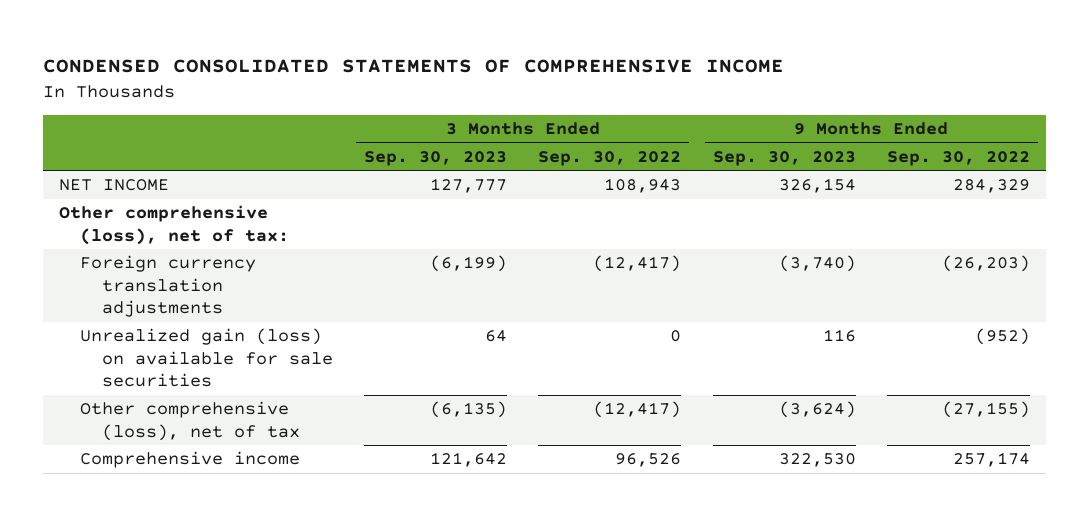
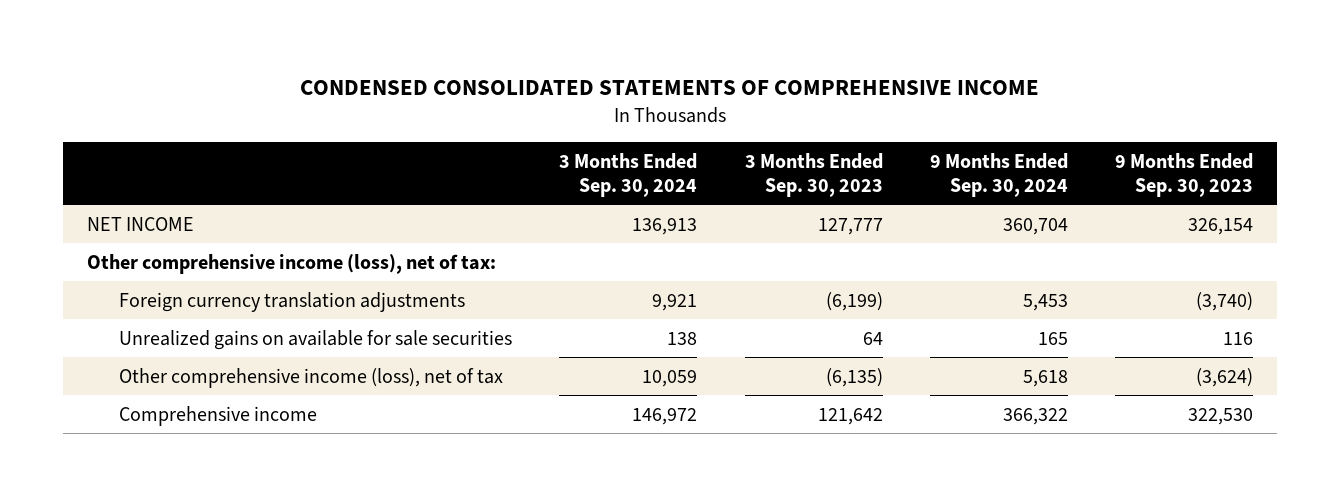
[538,150,682,166] Sep. 30, 2022 -> none
[887,150,1031,166] Sep. 30, 2022 -> none
none -> [559,152,698,197] 3 Months Ended Sep. 30, 2024
none -> [929,152,1068,197] 9 Months Ended Sep. 30, 2024
[59,205,290,245] Other comprehensive (loss), net of tax: -> [87,253,497,274] Other comprehensive income (loss), net of tax:
[80,328,333,388] Unrealized gain (loss) on available for sale securities -> [119,329,513,350] Unrealized gains on available for sale securities
[80,401,300,441] Other comprehensive (loss), net of tax -> [119,367,504,388] Other comprehensive income (loss), net of tax

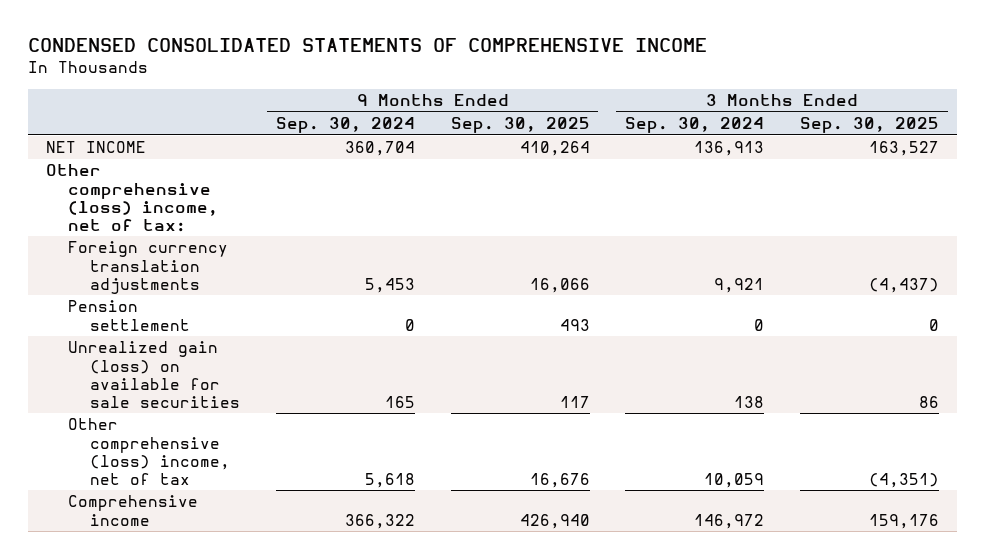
[744,152,883,197] 3 Months Ended Sep. 30, 2023 -> none
[1115,152,1254,197] 9 Months Ended Sep. 30, 2023 -> none
none -> [450,117,590,134] Sep. 30, 2025
none -> [800,117,940,134] Sep. 30, 2025
[87,253,497,274] Other comprehensive income (loss), net of tax: -> [46,164,218,232] Other comprehensive (loss) income, net of tax:
none -> [67,300,190,331] Pension settlement
[119,329,513,350] Unrealized gains on available for sale securities -> [67,341,240,408] Unrealized gain (loss) on available for sale securities
[119,367,504,388] Other comprehensive income (loss), net of tax -> [67,418,230,485] Other comprehensive (loss) income, net of tax

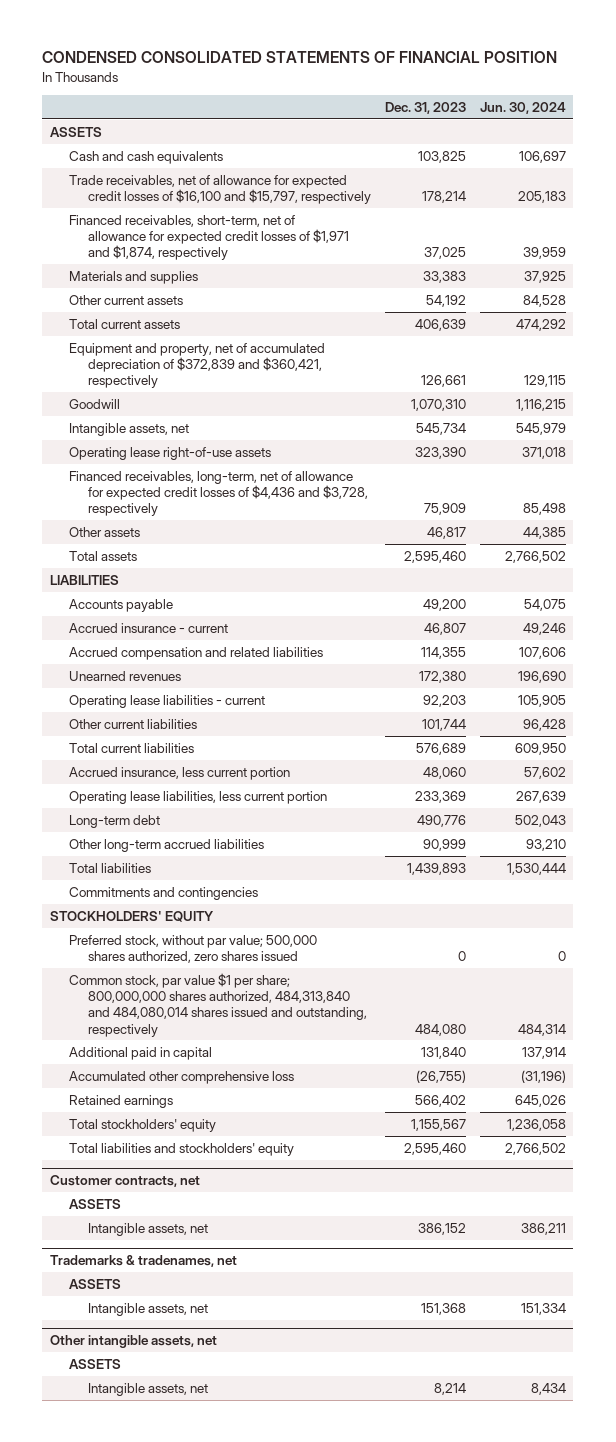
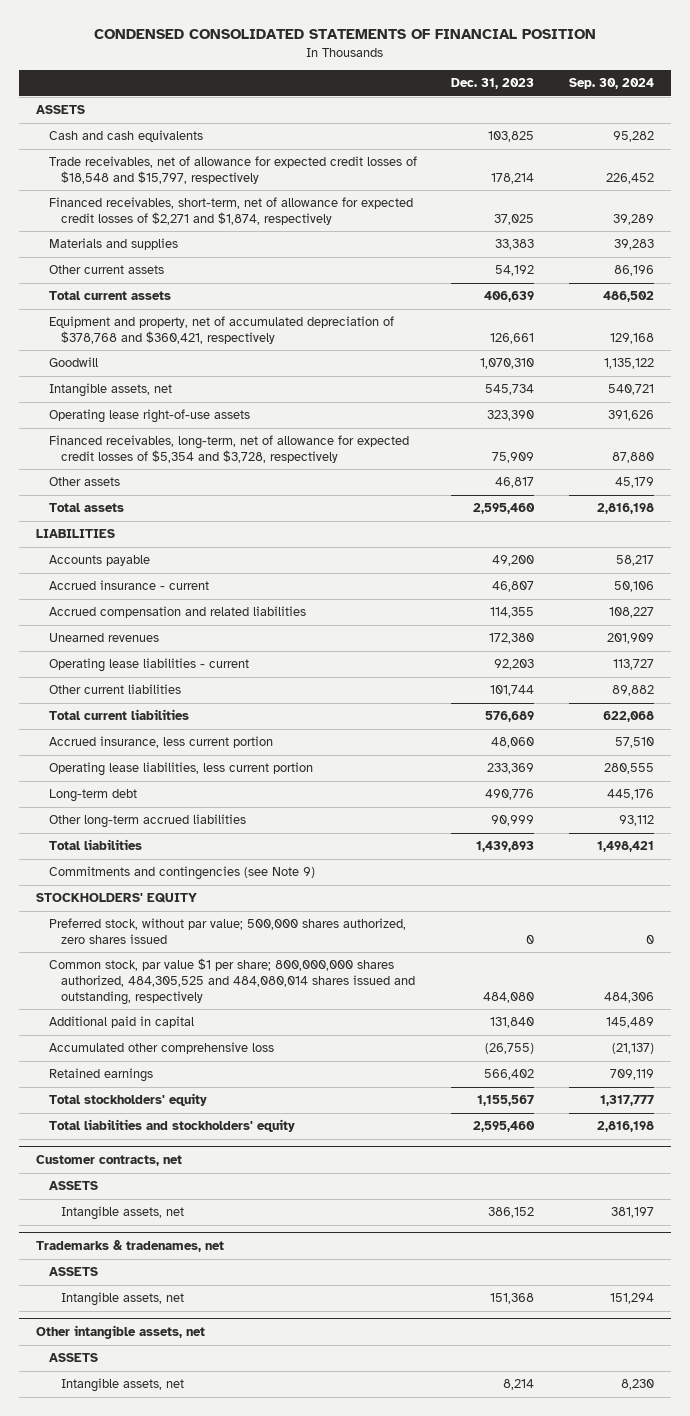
[480,102,567,115] Jun. 30, 2024 -> none
none -> [568,78,654,90] Sep. 30, 2024
[68,174,372,205] Trade receivables, net of allowance for expected credit losses of $16,100 and $15,797, respectively -> [48,156,417,184] Trade receivables, net of allowance for expected credit losses of $18,548 and $15,797, respectively
[68,214,350,261] Financed receivables, short-term, net of allowance for expected credit losses of $1,971 and $1,874, respectively -> [48,197,413,225] Financed receivables, short-term, net of allowance for expected credit losses of $2,271 and $1,874, respectively
[68,342,325,389] Equipment and property, net of accumulated depreciation of $372,839 and $360,421, respectively -> [48,316,394,344] Equipment and property, net of accumulated depreciation of $378,768 and $360,421, respectively
[68,470,369,517] Financed receivables, long-term, net of allowance for expected credit losses of $4,436 and $3,728, respectively -> [48,435,409,463] Financed receivables, long-term, net of allowance for expected credit losses of $5,354 and $3,728, respectively
[68,886,258,900] Commitments and contingencies -> [48,866,315,881] Commitments and contingencies (see Note 9)
[68,972,368,1037] Common stock, par value $1 per share; 800,000,000 shares authorized, 484,313,840 and 484,080,014 shares issued and outstanding, respectively -> [48,958,416,1005] Common stock, par value $1 per share; 800,000,000 shares authorized, 484,305,525 and 484,080,014 shares issued and outstanding, respectively

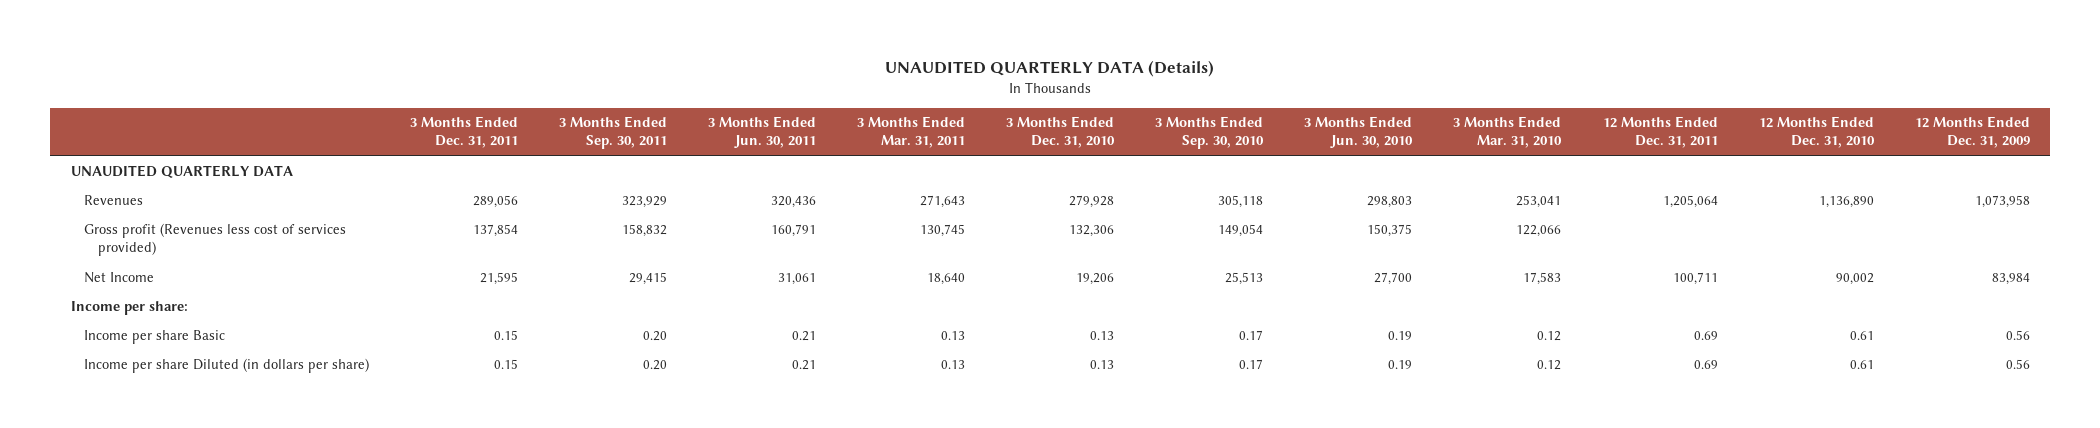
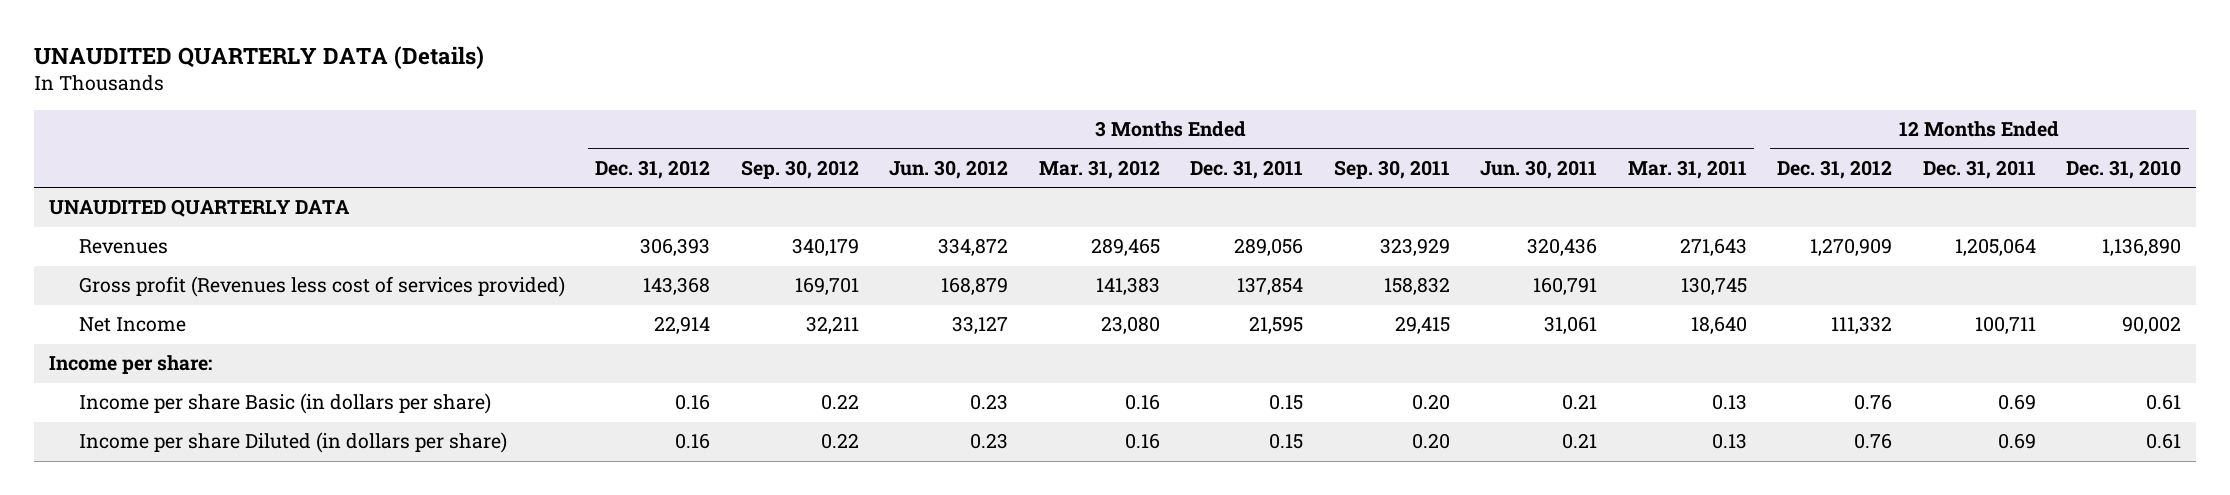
[1006,116,1116,149] 3 Months Ended Dec. 31, 2010 -> none
[1155,116,1265,150] 3 Months Ended Sep. 30, 2010 -> none
[1304,116,1414,149] 3 Months Ended Jun. 30, 2010 -> none
[1453,116,1563,149] 3 Months Ended Mar. 31, 2010 -> none
[1914,116,2030,149] 12 Months Ended Dec. 31, 2009 -> none
none -> [595,160,711,180] Dec. 31, 2012
none -> [740,160,859,180] Sep. 30, 2012
none -> [889,160,1009,180] Jun. 30, 2012
none -> [1038,160,1160,180] Mar. 31, 2012
none -> [1777,160,1893,180] Dec. 31, 2012
[84,329,226,344] Income per share Basic -> [78,393,491,415] Income per share Basic (in dollars per share)

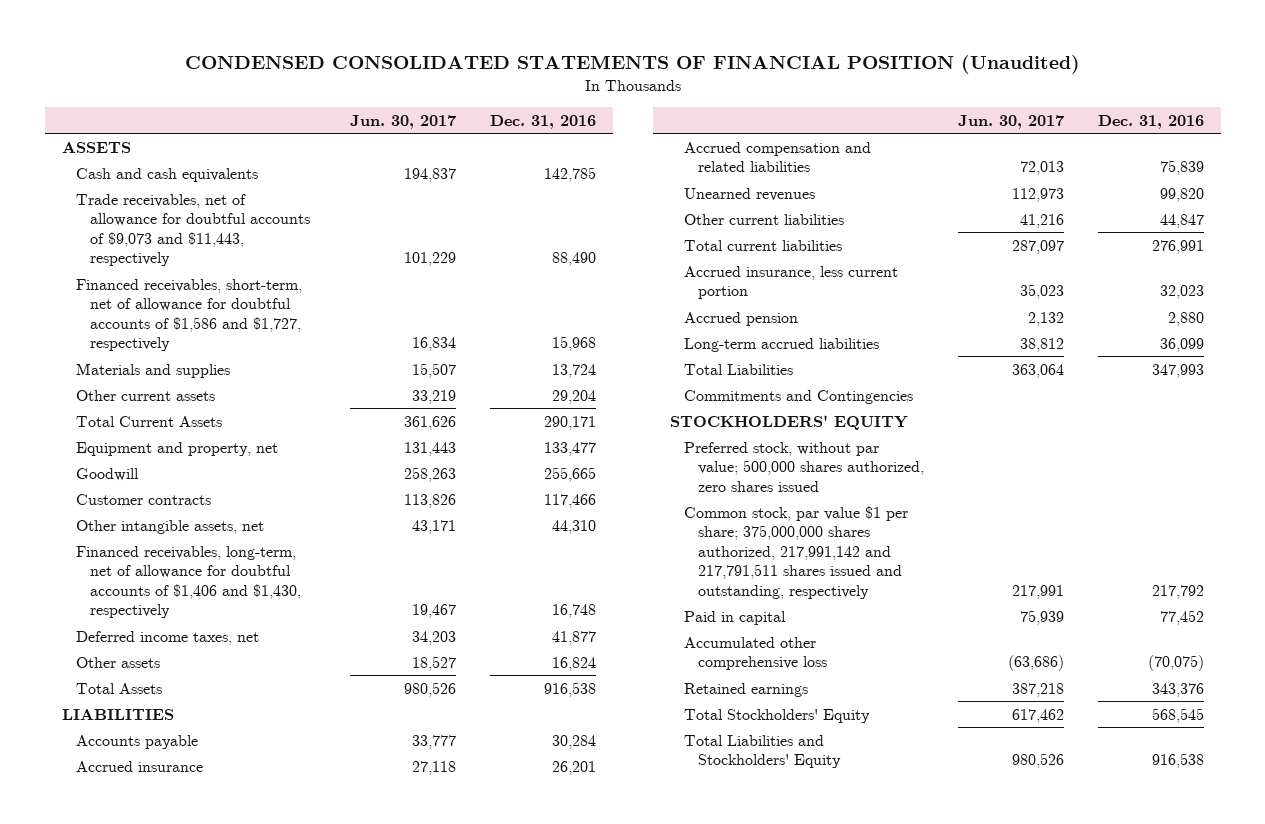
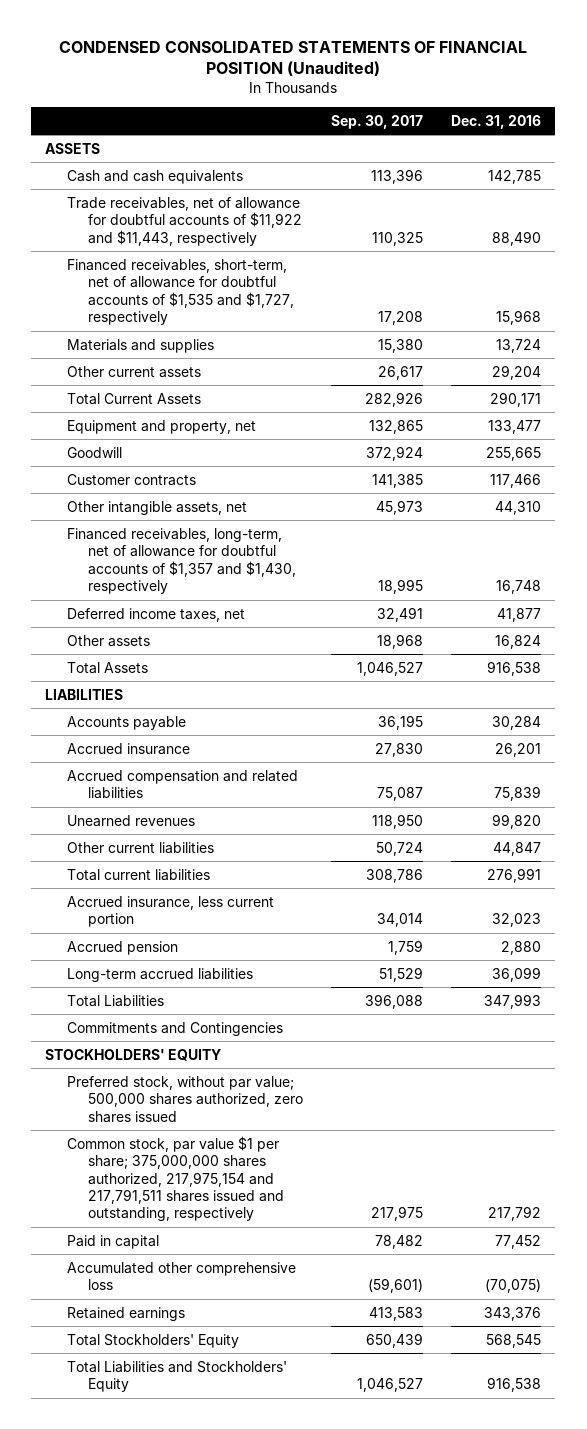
[349,114,456,129] Jun. 30, 2017 -> none
none -> [331,114,424,129] Sep. 30, 2017
[75,193,310,267] Trade receivables, net of allowance for doubtful accounts of $9,073 and $11,443, respectively -> [66,196,303,246] Trade receivables, net of allowance for doubtful accounts of $11,922 and $11,443, respectively
[75,278,302,352] Financed receivables, short-term, net of allowance for doubtful accounts of $1,586 and $1,727, respectively -> [66,258,295,325] Financed receivables, short-term, net of allowance for doubtful accounts of $1,535 and $1,727, respectively
[75,545,301,619] Financed receivables, long-term, net of allowance for doubtful accounts of $1,406 and $1,430, respectively -> [66,527,297,594] Financed receivables, long-term, net of allowance for doubtful accounts of $1,357 and $1,430, respectively
[683,505,908,599] Common stock, par value $1 per share; 375,000,000 shares authorized, 217,991,142 and 217,791,511 shares issued and outstanding, respectively -> [66,1135,285,1222] Common stock, par value $1 per share; 375,000,000 shares authorized, 217,975,154 and 217,791,511 shares issued and outstanding, respectively

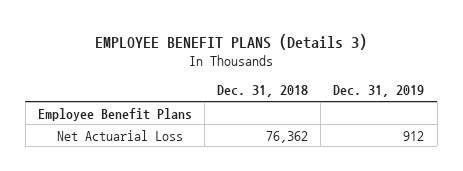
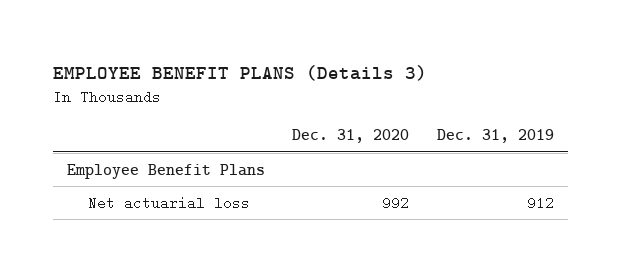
[217,85,309,98] Dec. 31, 2018 -> none
none -> [292,129,410,144] Dec. 31, 2020
[57,129,184,141] Net Actuarial Loss -> [87,195,250,210] Net actuarial loss

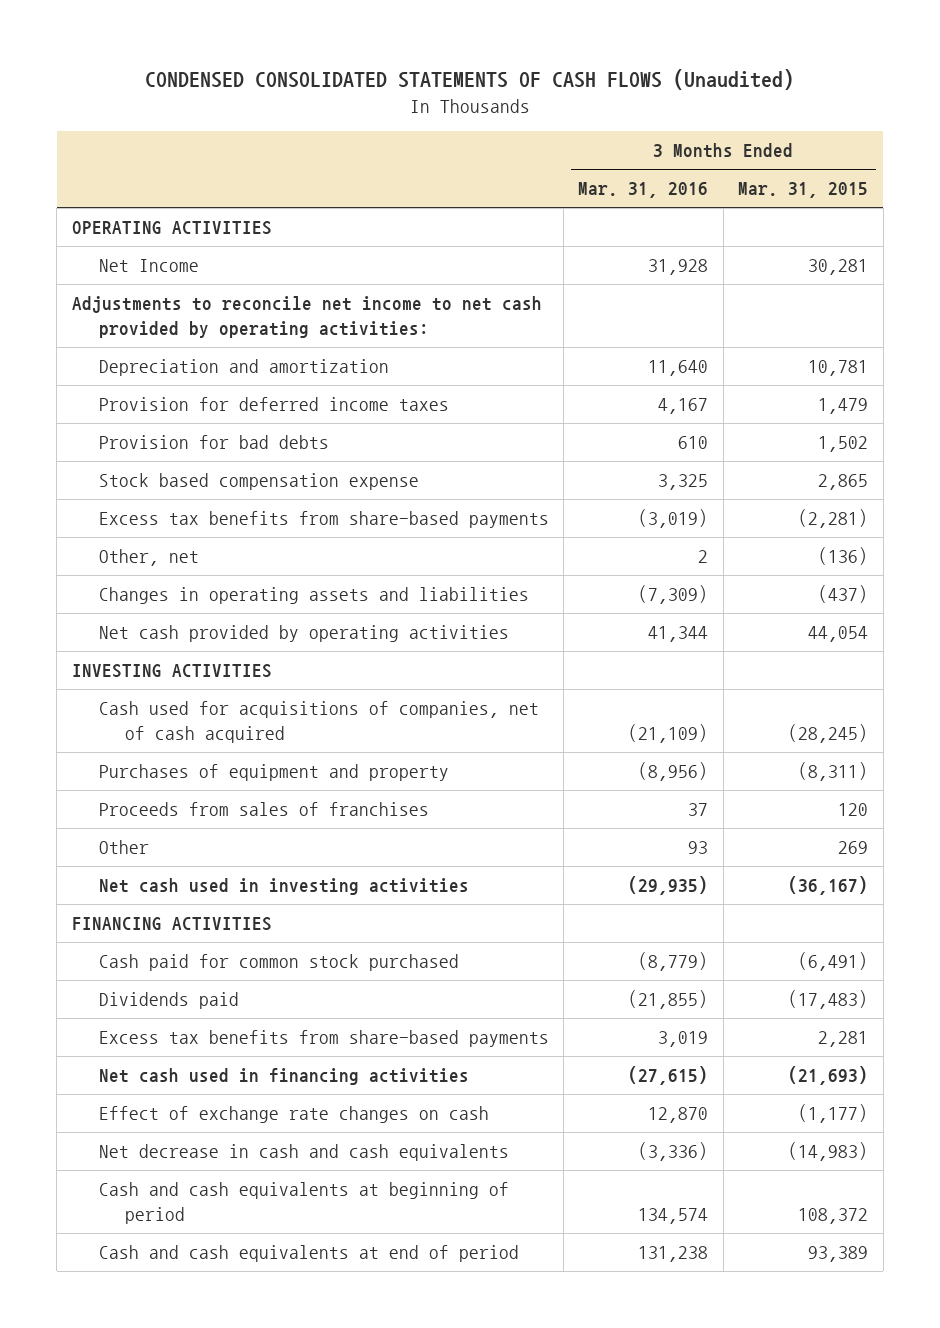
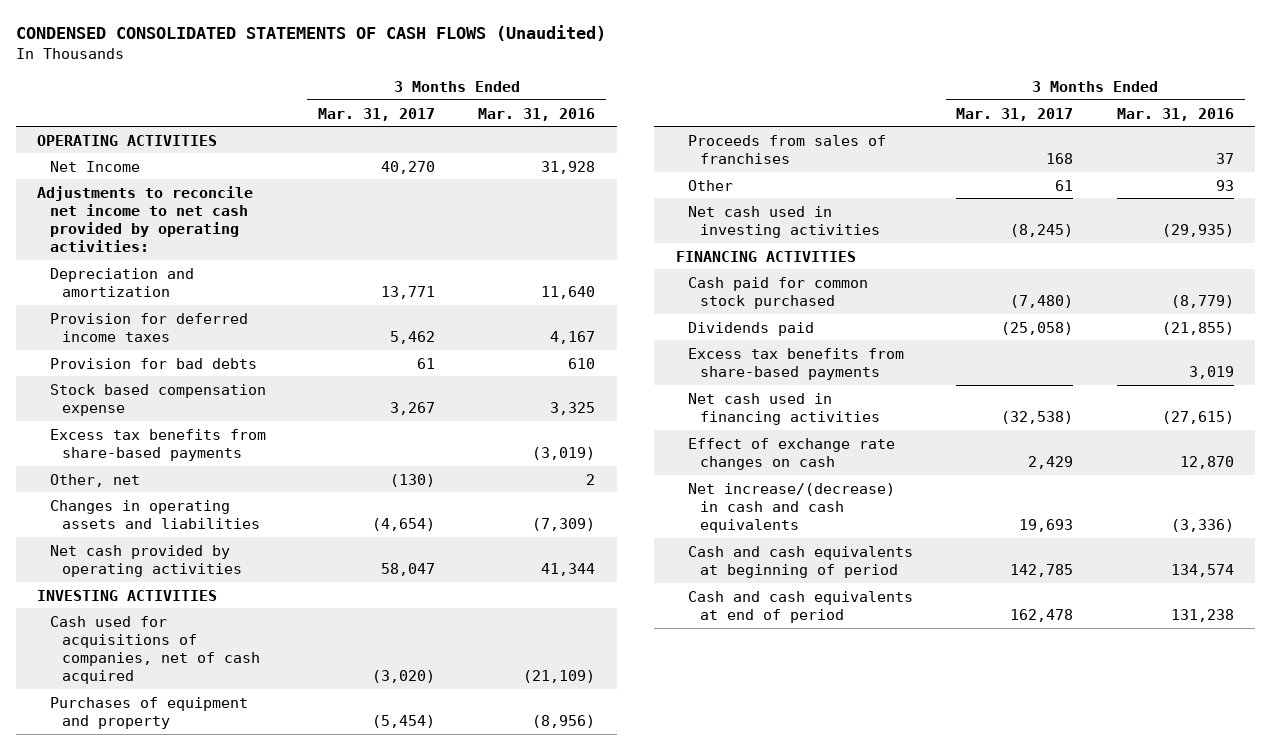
[738,182,869,199] Mar. 31, 2015 -> none
none -> [317,107,435,121] Mar. 31, 2017
[98,1144,509,1162] Net decrease in cash and cash equivalents -> [688,482,896,534] Net increase/(decrease) in cash and cash equivalents

